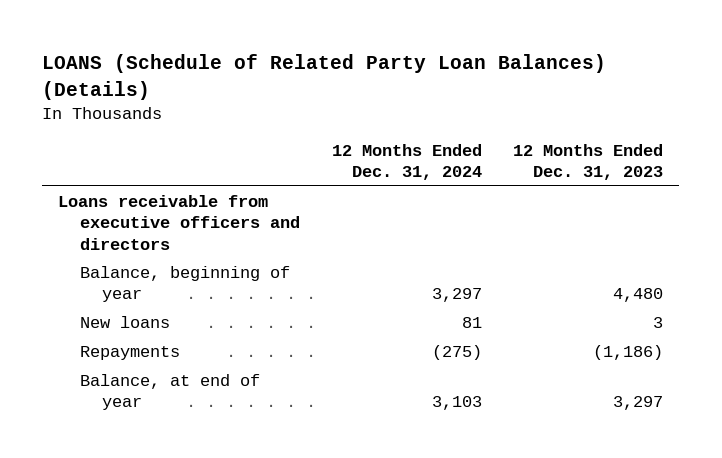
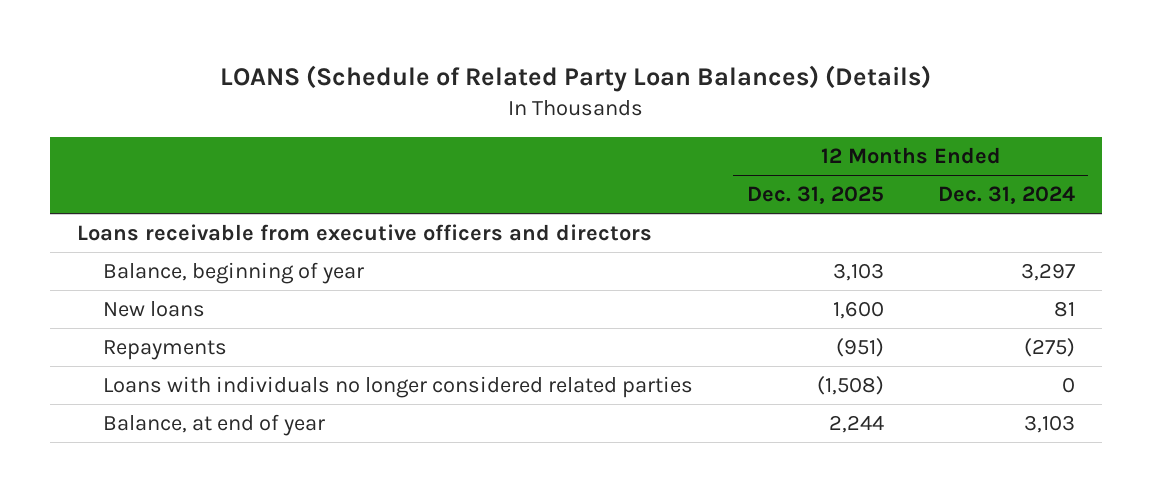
[513,143,664,181] 12 Months Ended Dec. 31, 2023 -> none
none -> [746,186,884,205] Dec. 31, 2025
none -> [102,376,693,399] Loans with individuals no longer considered related parties

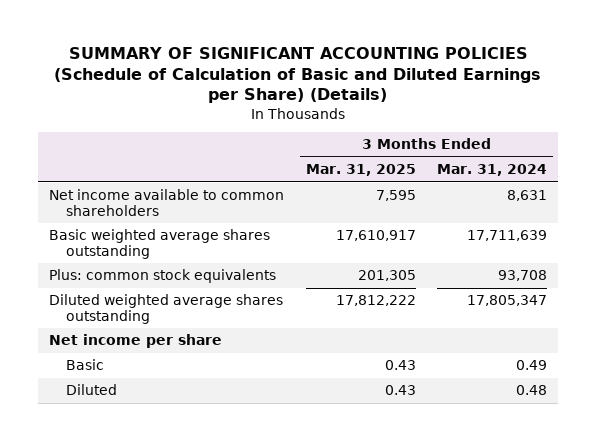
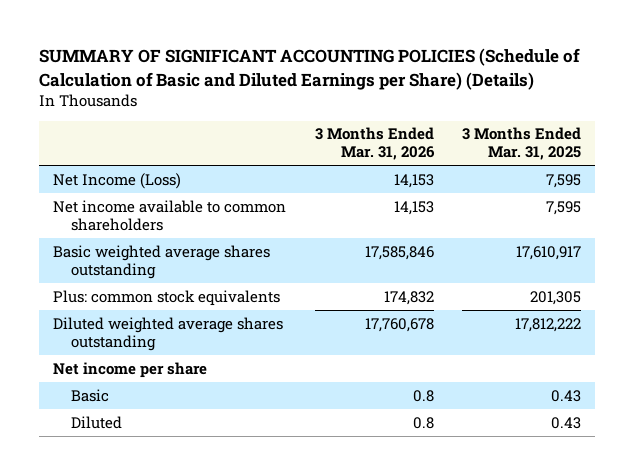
[437,164,548,177] Mar. 31, 2024 -> none
none -> [314,127,435,161] 3 Months Ended Mar. 31, 2026
none -> [53,172,182,189] Net Income (Loss)

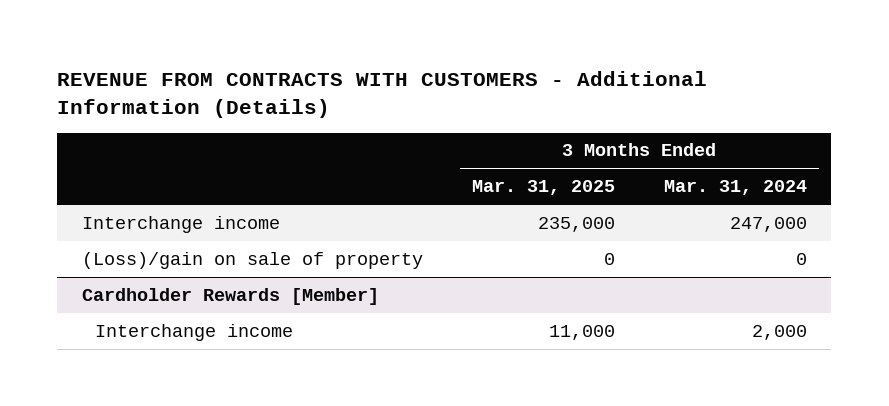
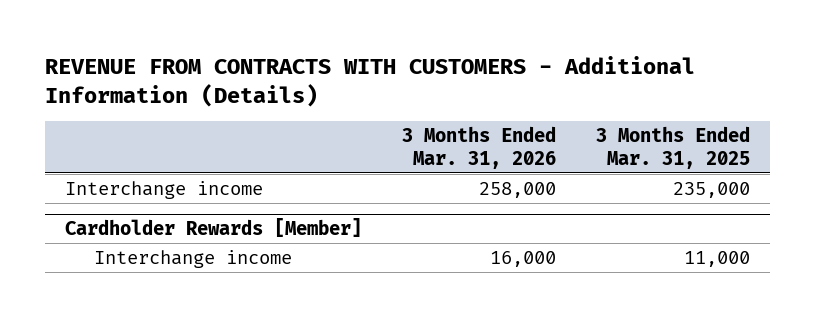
[663,180,807,196] Mar. 31, 2024 -> none
none -> [401,126,556,169] 3 Months Ended Mar. 31, 2026
[81,251,423,269] (Loss)/gain on sale of property -> none

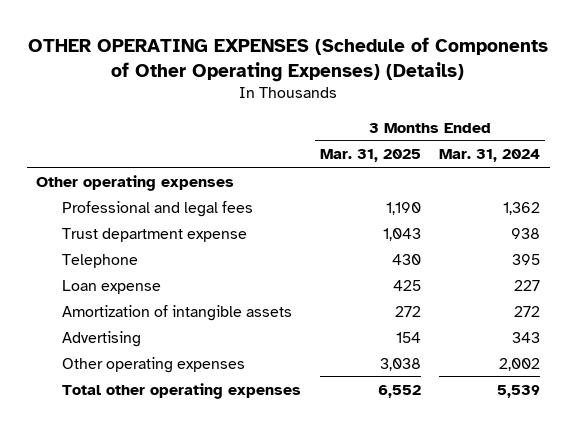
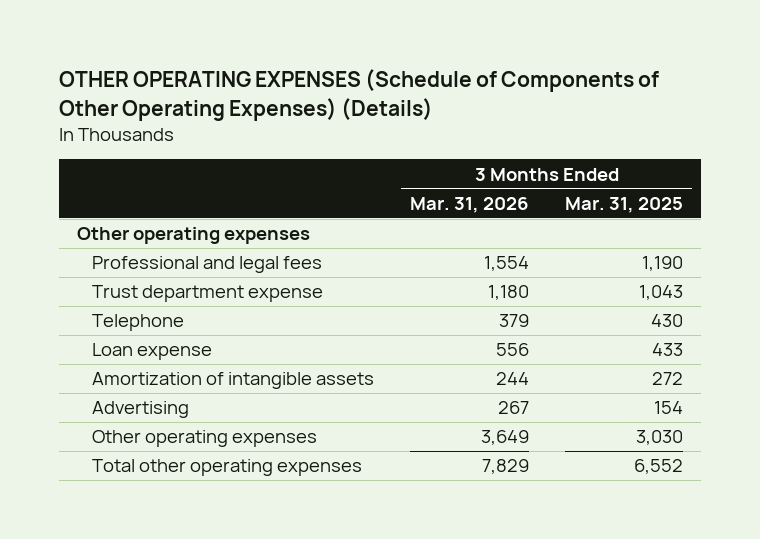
[439,149,541,163] Mar. 31, 2024 -> none
none -> [410,196,530,213] Mar. 31, 2026
[392,279,421,291] 425 -> [652,343,684,357] 433
[379,357,421,371] 3,038 -> [636,430,684,446] 3,030

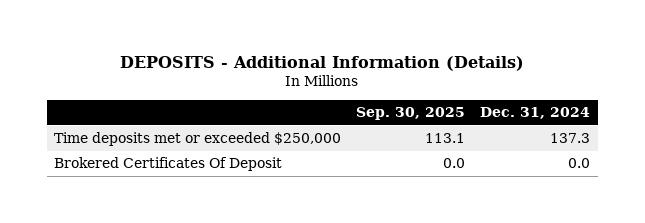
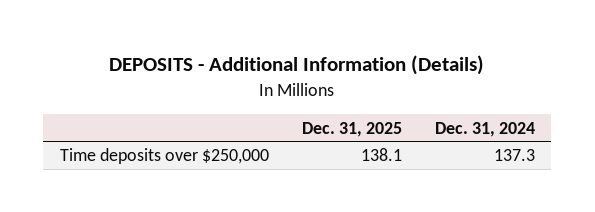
[356,107,466,121] Sep. 30, 2025 -> none
none -> [301,121,402,137] Dec. 31, 2025
[54,157,283,172] Brokered Certificates Of Deposit -> none
[54,132,342,147] Time deposits met or exceeded $250,000 -> [59,148,269,165] Time deposits over $250,000

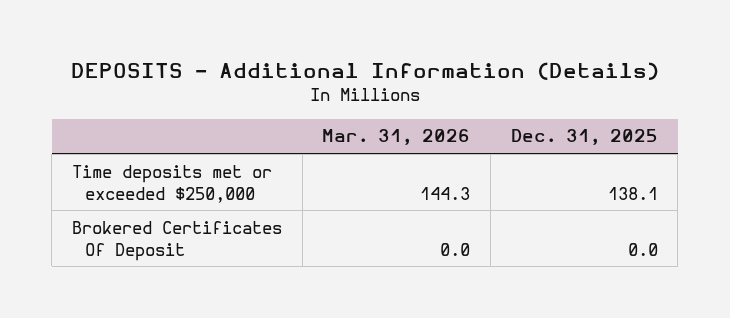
[434,121,535,137] Dec. 31, 2024 -> none
none -> [322,129,471,146] Mar. 31, 2026
[59,148,269,165] Time deposits over $250,000 -> [71,164,272,203] Time deposits met or exceeded $250,000
none -> [71,220,282,261] Brokered Certificates Of Deposit

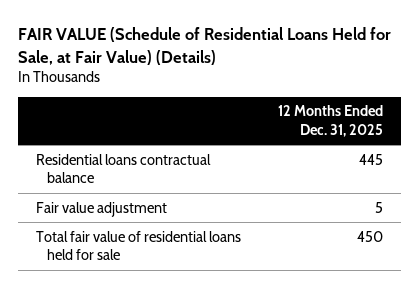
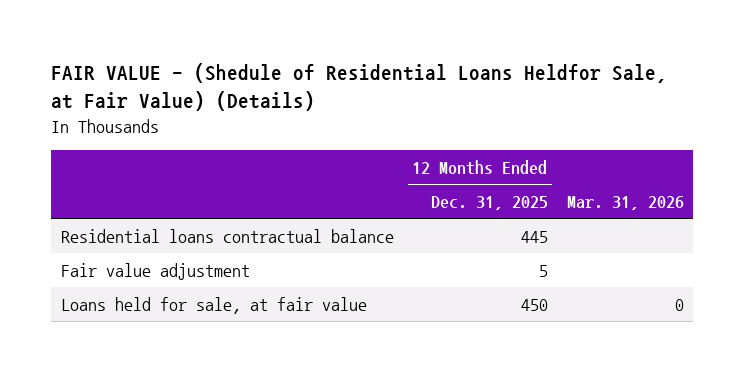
[18,27,392,65] FAIR VALUE (Schedule of Residential Loans Held for Sale, at Fair Value) (Details) -> [51,63,668,112] FAIR VALUE - (Shedule of Residential Loans Heldfor Sale, at Fair Value) (Details)
none -> [566,195,684,210] Mar. 31, 2026
[36,230,242,261] Total fair value of residential loans held for sale -> [60,296,367,314] Loans held for sale, at fair value

